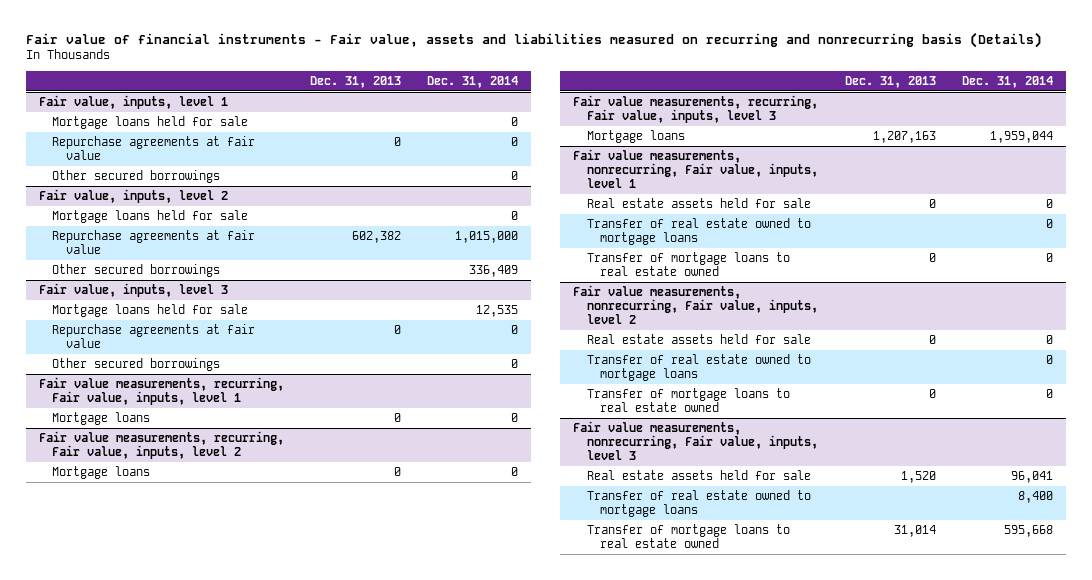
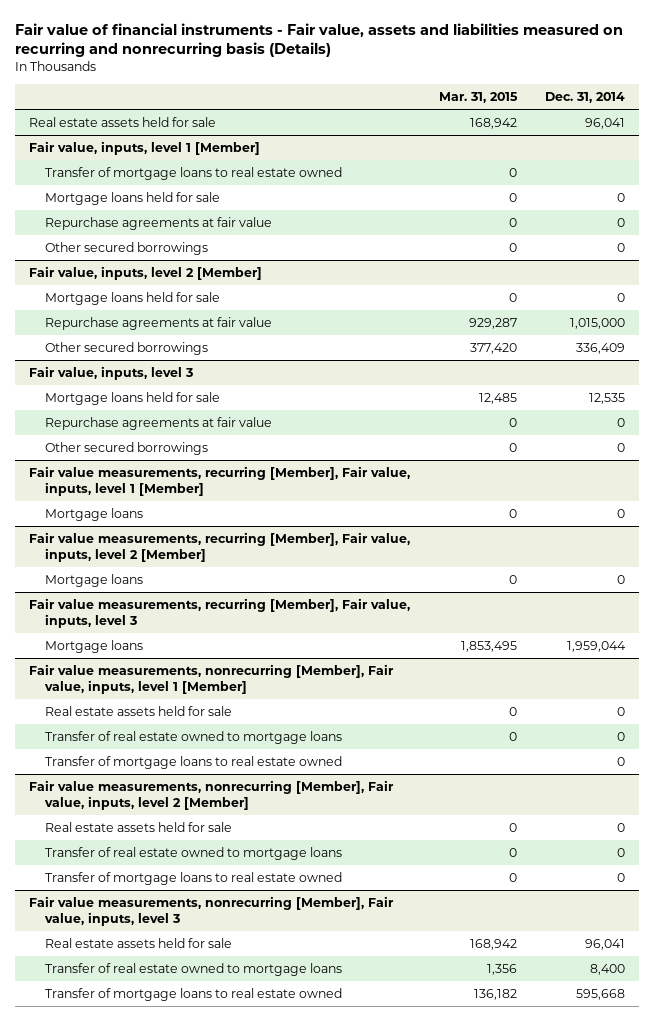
[310,75,402,88] Dec. 31, 2013 -> none
none -> [438,92,518,104] Mar. 31, 2015
none -> [29,116,217,127] Real estate assets held for sale
[38,95,228,110] Fair value, inputs, level 1 -> [29,140,261,155] Fair value, inputs, level 1 [Member]
none -> [45,166,343,180] Transfer of mortgage loans to real estate owned
[38,189,228,204] Fair value, inputs, level 2 -> [29,265,263,280] Fair value, inputs, level 2 [Member]
[38,377,284,406] Fair value measurements, recurring, Fair value, inputs, level 1 -> [29,465,411,497] Fair value measurements, recurring [Member], Fair value, inputs, level 1 [Member]
[38,431,284,460] Fair value measurements, recurring, Fair value, inputs, level 2 -> [29,531,411,563] Fair value measurements, recurring [Member], Fair value, inputs, level 2 [Member]
[573,95,819,124] Fair value measurements, recurring, Fair value, inputs, level 3 -> [29,597,411,629] Fair value measurements, recurring [Member], Fair value, inputs, level 3
[573,149,818,189] Fair value measurements, nonrecurring, Fair value, inputs, level 1 -> [29,663,395,695] Fair value measurements, nonrecurring [Member], Fair value, inputs, level 1 [Member]
[573,285,818,325] Fair value measurements, nonrecurring, Fair value, inputs, level 2 -> [29,779,395,811] Fair value measurements, nonrecurring [Member], Fair value, inputs, level 2 [Member]
[573,421,818,461] Fair value measurements, nonrecurring, Fair value, inputs, level 3 -> [29,895,395,927] Fair value measurements, nonrecurring [Member], Fair value, inputs, level 3

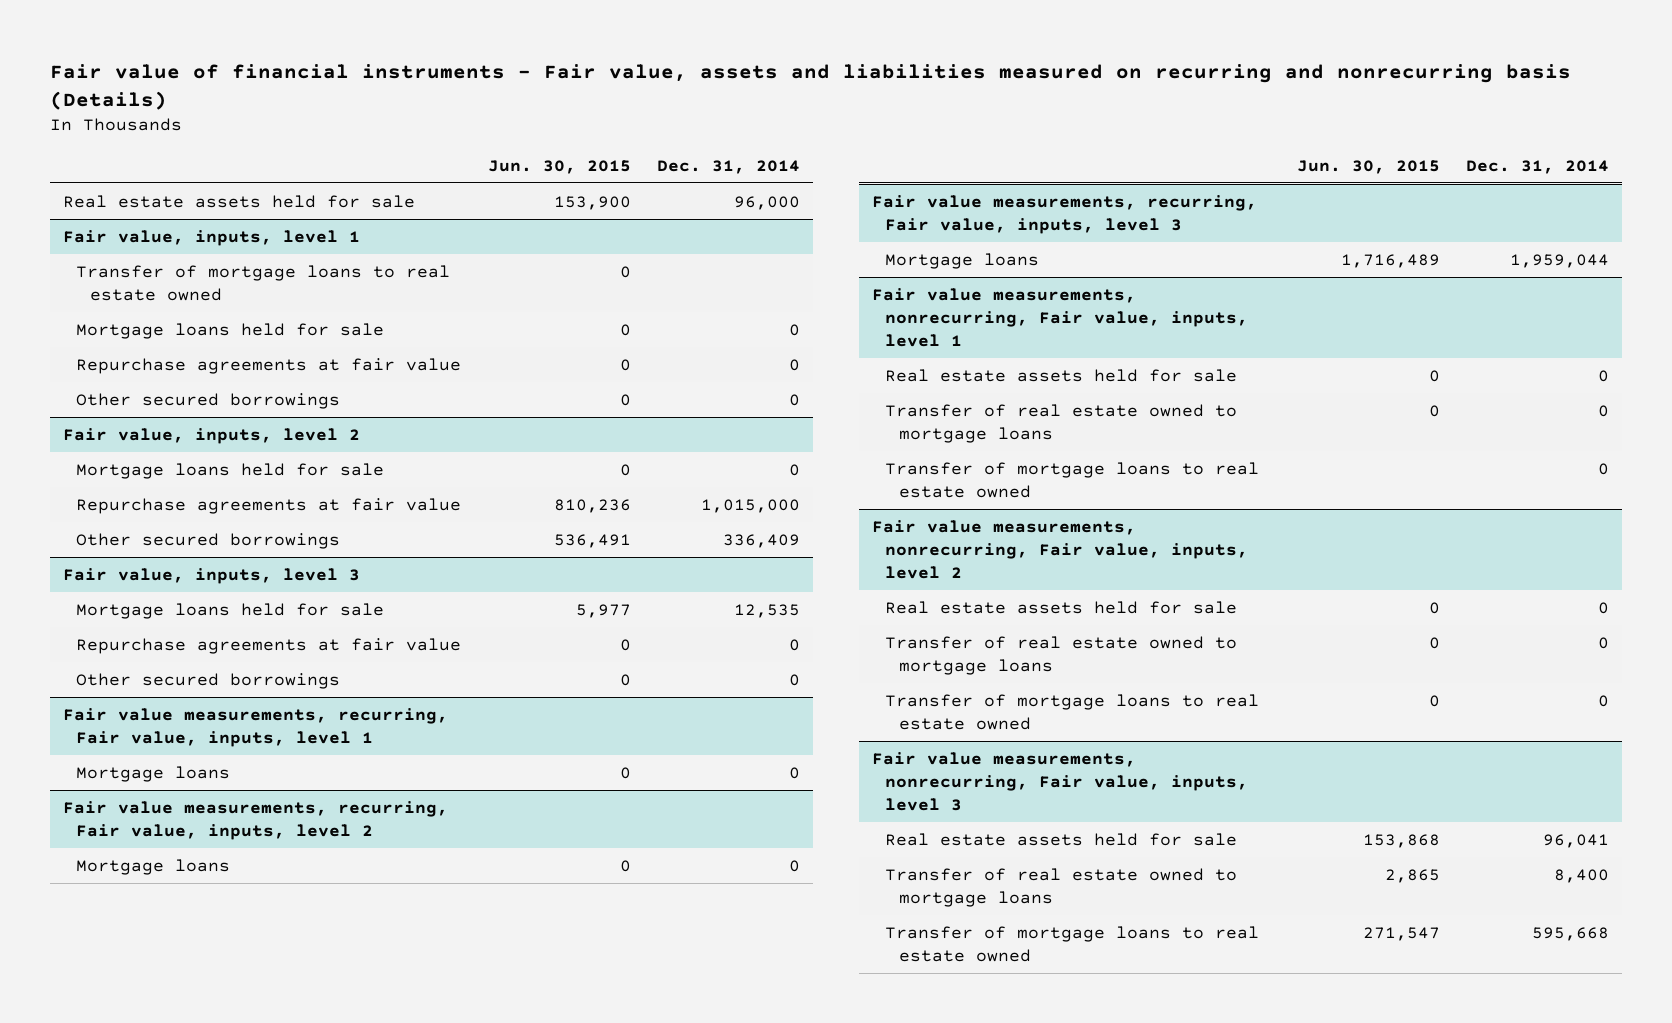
[438,92,518,104] Mar. 31, 2015 -> none
none -> [487,160,631,175] Jun. 30, 2015
[585,117,626,129] 96,041 -> [734,195,801,210] 96,000
[29,140,261,155] Fair value, inputs, level 1 [Member] -> [62,229,360,246] Fair value, inputs, level 1
[29,265,263,280] Fair value, inputs, level 2 [Member] -> [62,427,360,444] Fair value, inputs, level 2
[29,465,411,497] Fair value measurements, recurring [Member], Fair value, inputs, level 1 [Member] -> [62,707,448,747] Fair value measurements, recurring, Fair value, inputs, level 1
[29,531,411,563] Fair value measurements, recurring [Member], Fair value, inputs, level 2 [Member] -> [62,800,448,840] Fair value measurements, recurring, Fair value, inputs, level 2
[29,597,411,629] Fair value measurements, recurring [Member], Fair value, inputs, level 3 -> [871,194,1257,234] Fair value measurements, recurring, Fair value, inputs, level 3
[29,663,395,695] Fair value measurements, nonrecurring [Member], Fair value, inputs, level 1 [Member] -> [871,287,1249,348] Fair value measurements, nonrecurring, Fair value, inputs, level 1
[29,779,395,811] Fair value measurements, nonrecurring [Member], Fair value, inputs, level 2 [Member] -> [871,519,1249,580] Fair value measurements, nonrecurring, Fair value, inputs, level 2
[29,895,395,927] Fair value measurements, nonrecurring [Member], Fair value, inputs, level 3 -> [871,751,1249,812] Fair value measurements, nonrecurring, Fair value, inputs, level 3

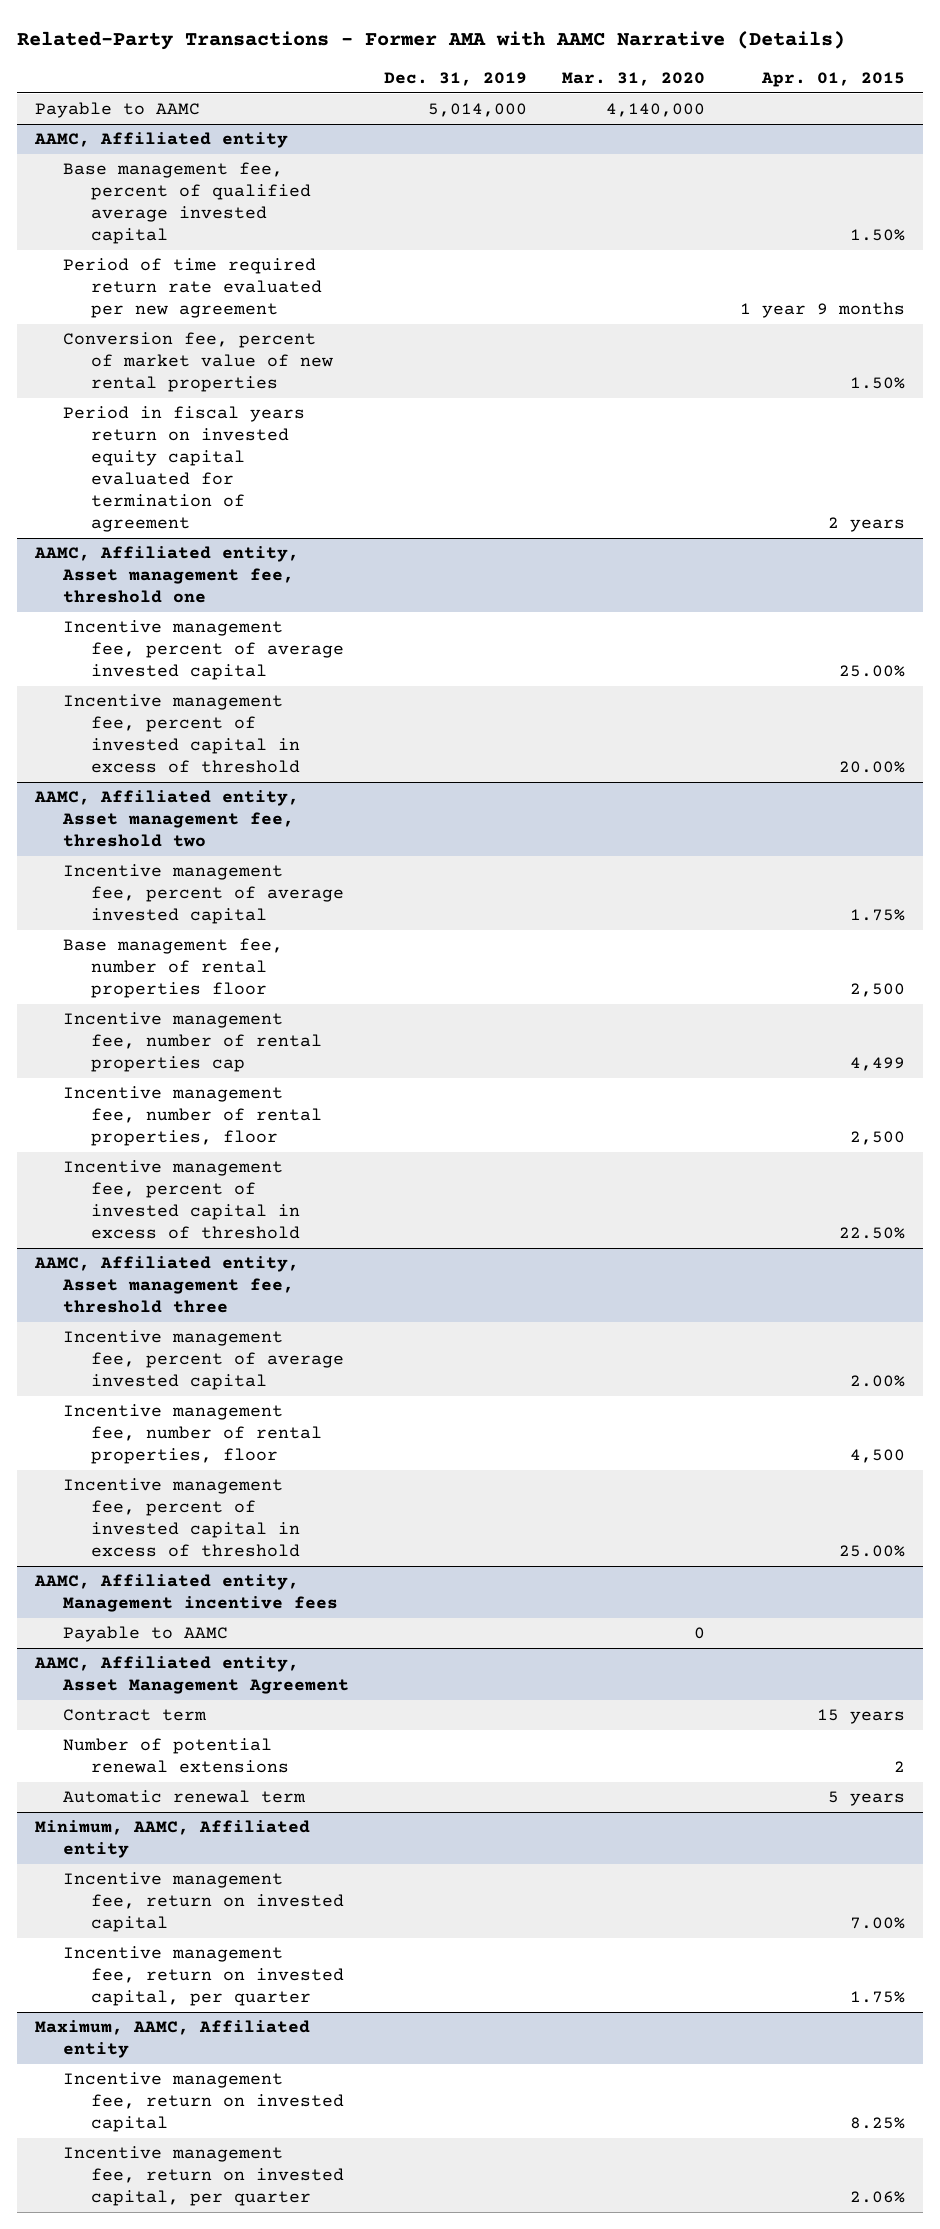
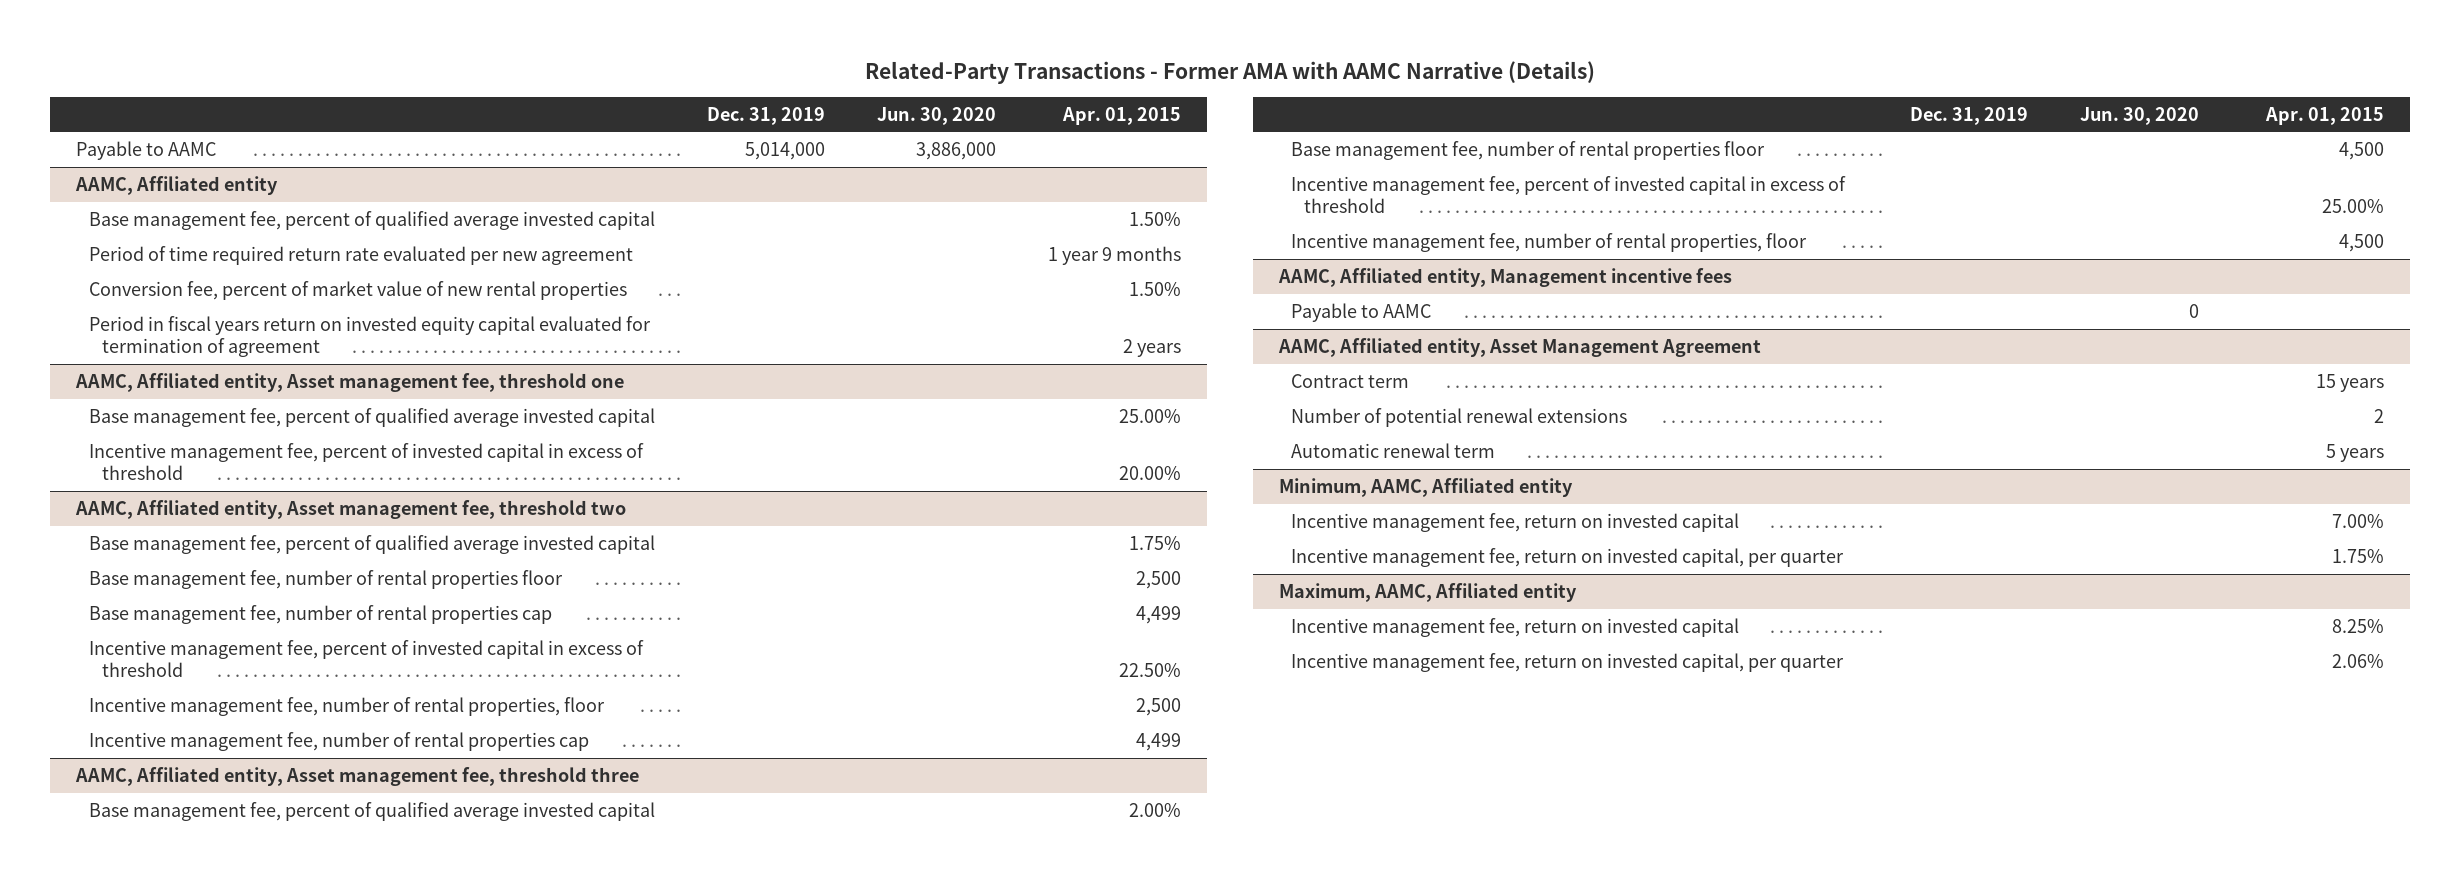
[561,71,705,86] Mar. 31, 2020 -> none
none -> [877,106,997,125] Jun. 30, 2020
[62,620,344,681] Incentive management fee, percent of average invested capital -> [89,408,656,428] Base management fee, percent of qualified average invested capital
[62,864,344,925] Incentive management fee, percent of average invested capital -> [89,535,656,555] Base management fee, percent of qualified average invested capital
none -> [89,605,553,625] Base management fee, number of rental properties cap
[62,1086,322,1147] Incentive management fee, number of rental properties, floor -> [89,697,606,717] Incentive management fee, number of rental properties, floor
[62,1012,322,1073] Incentive management fee, number of rental properties cap -> [89,732,590,752] Incentive management fee, number of rental properties cap
[62,1330,344,1391] Incentive management fee, percent of average invested capital -> [89,802,656,822] Base management fee, percent of qualified average invested capital
none -> [1291,141,1766,161] Base management fee, number of rental properties floor
[62,1404,322,1465] Incentive management fee, number of rental properties, floor -> [1291,233,1808,253] Incentive management fee, number of rental properties, floor

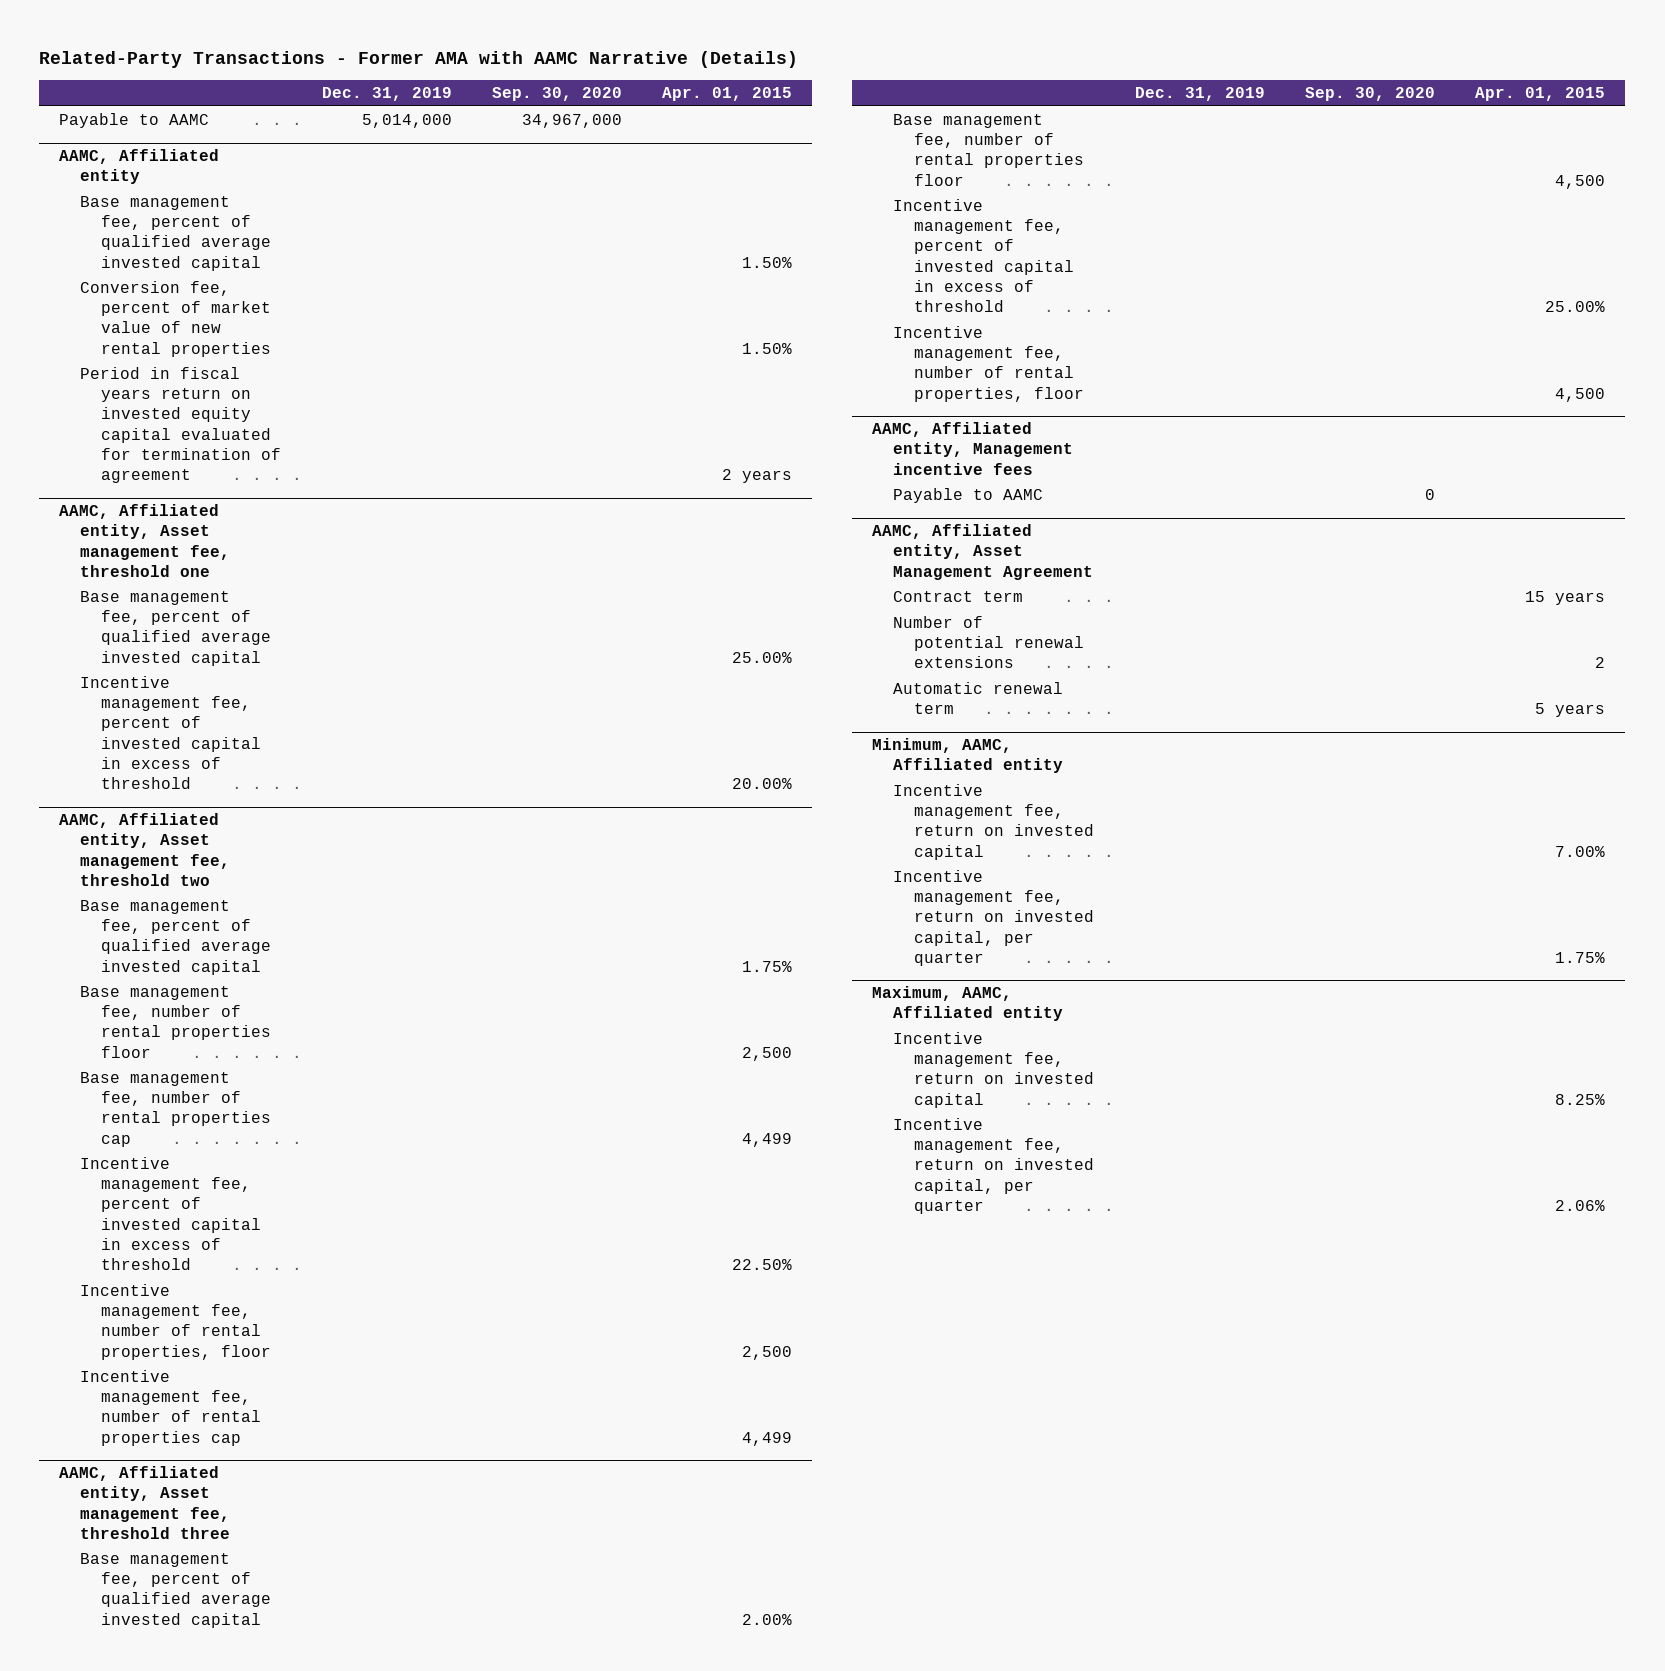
[877,106,997,125] Jun. 30, 2020 -> none
none -> [491,86,622,101] Sep. 30, 2020
[89,246,634,266] Period of time required return rate evaluated per new agreement -> none

